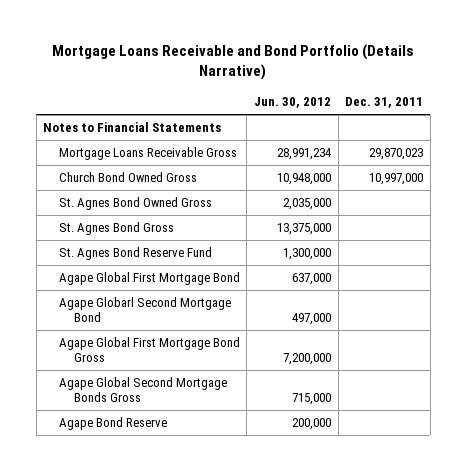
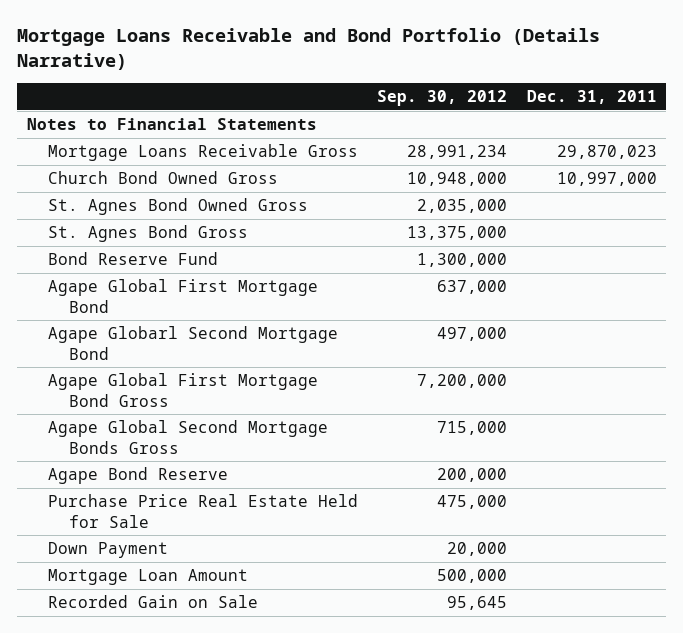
[254,97,332,109] Jun. 30, 2012 -> none
none -> [377,90,508,107] Sep. 30, 2012
[58,247,212,261] St. Agnes Bond Reserve Fund -> [48,252,219,266] Bond Reserve Fund
none -> [48,494,359,528] Purchase Price Real Estate Held for Sale
none -> [48,542,169,559] Down Payment
none -> [48,569,249,586] Mortgage Loan Amount
none -> [48,595,259,609] Recorded Gain on Sale

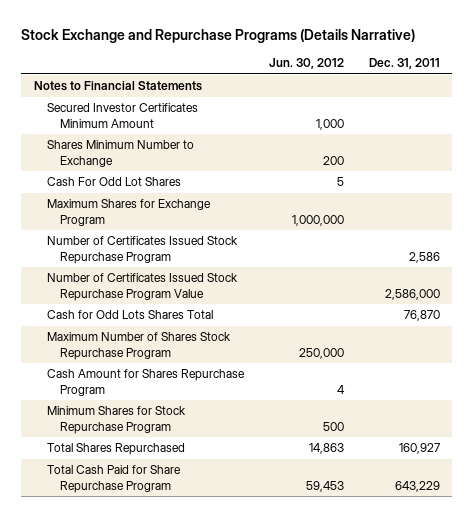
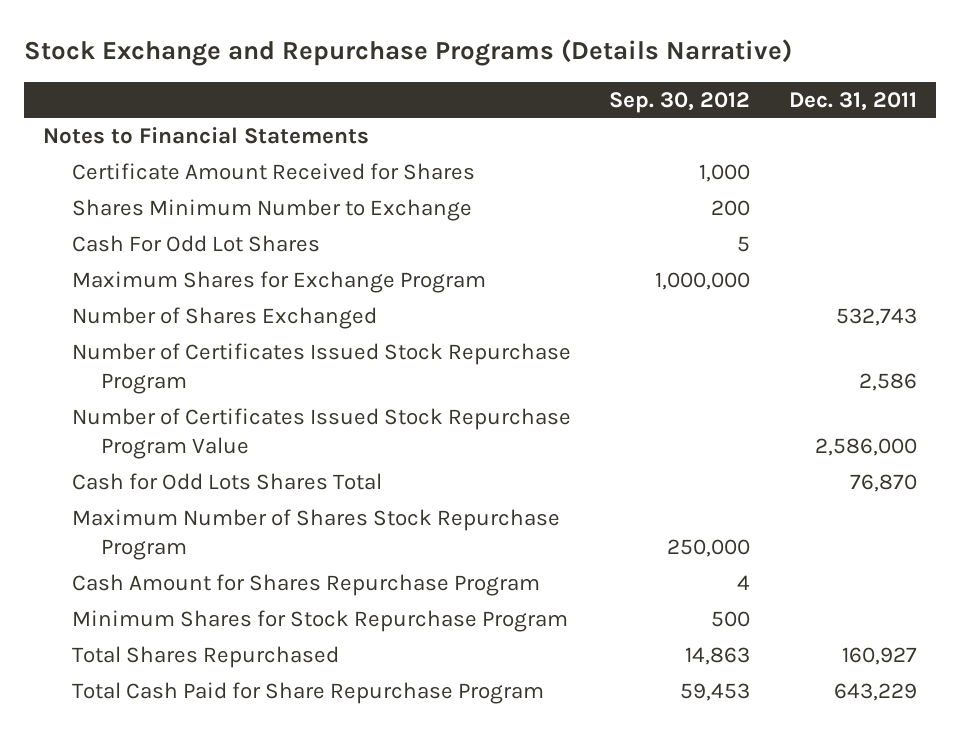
[268,58,344,70] Jun. 30, 2012 -> none
none -> [609,91,751,113] Sep. 30, 2012
[46,103,198,128] Secured Investor Certificates Minimum Amount -> none
none -> [71,162,475,180] Certificate Amount Received for Shares
none -> [71,306,377,329] Number of Shares Exchanged

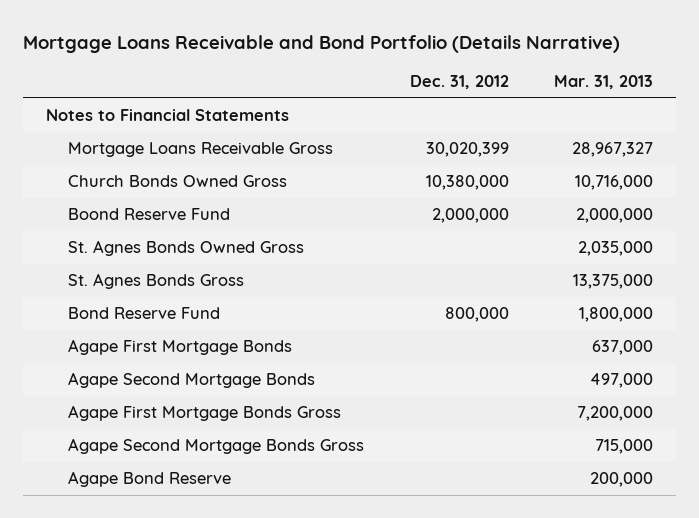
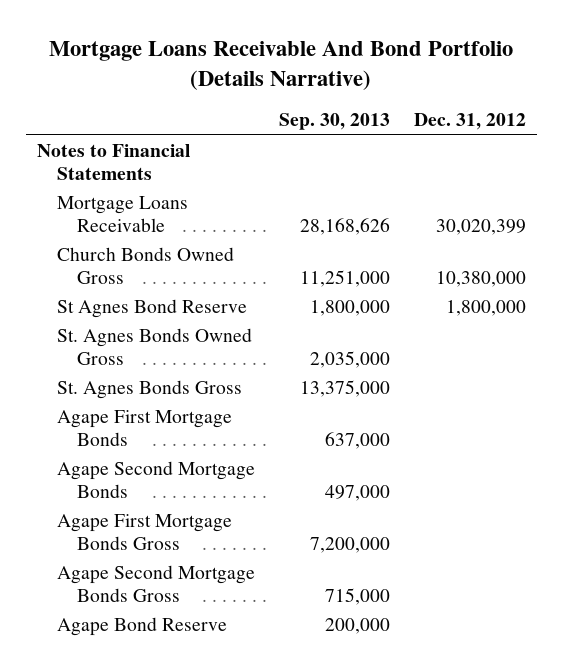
[23,34,621,53] Mortgage Loans Receivable and Bond Portfolio (Details Narrative) -> [49,40,514,91] Mortgage Loans Receivable And Bond Portfolio (Details Narrative)
[553,75,653,90] Mar. 31, 2013 -> none
none -> [278,113,390,131] Sep. 30, 2013
[68,142,334,158] Mortgage Loans Receivable Gross -> [57,195,189,233] Mortgage Loans Receivable
[68,208,231,221] Boond Reserve Fund -> none
none -> [57,298,248,318] St Agnes Bond Reserve
[68,307,221,320] Bond Reserve Fund -> none

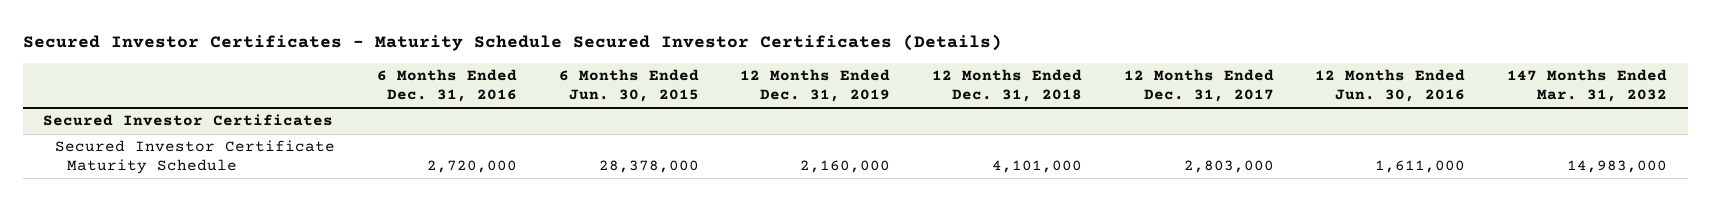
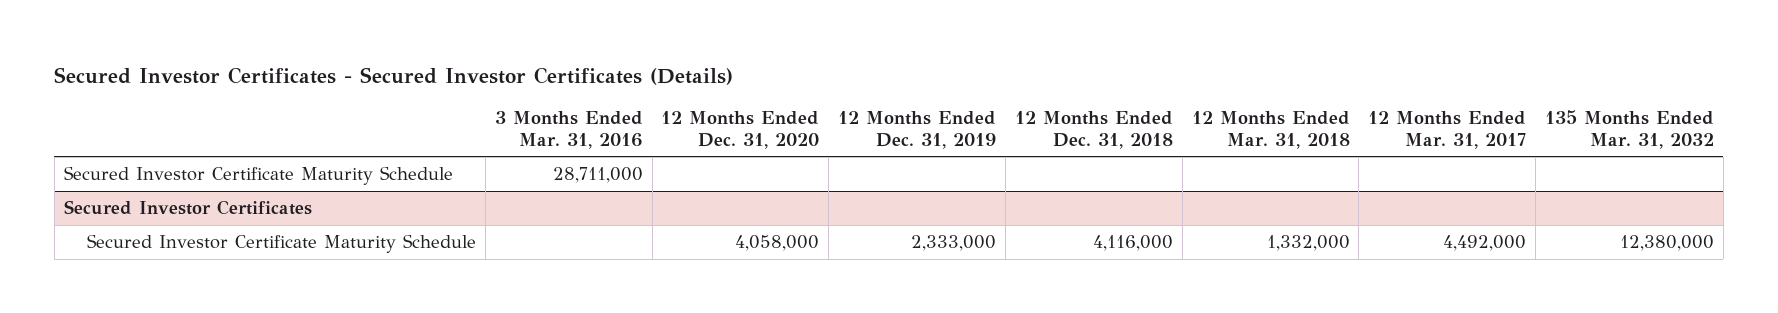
[22,34,1002,52] Secured Investor Certificates - Maturity Schedule Secured Investor Certificates (Details) -> [54,66,734,85] Secured Investor Certificates - Secured Investor Certificates (Details)
[377,69,518,102] 6 Months Ended Dec. 31, 2016 -> none
[558,69,699,102] 6 Months Ended Jun. 30, 2015 -> none
[1123,69,1274,102] 12 Months Ended Dec. 31, 2017 -> none
[1315,69,1466,102] 12 Months Ended Jun. 30, 2016 -> none
[1506,69,1667,102] 147 Months Ended Mar. 31, 2032 -> none
none -> [494,111,643,149] 3 Months Ended Mar. 31, 2016
none -> [661,111,820,149] 12 Months Ended Dec. 31, 2020
none -> [1191,111,1350,149] 12 Months Ended Mar. 31, 2018
none -> [1368,111,1527,149] 12 Months Ended Mar. 31, 2017
none -> [1544,110,1714,149] 135 Months Ended Mar. 31, 2032
none -> [63,166,453,186] Secured Investor Certificate Maturity Schedule
[800,160,891,174] 2,160,000 -> [911,235,997,252] 2,333,000
[991,160,1082,174] 4,101,000 -> [1092,235,1173,252] 4,116,000

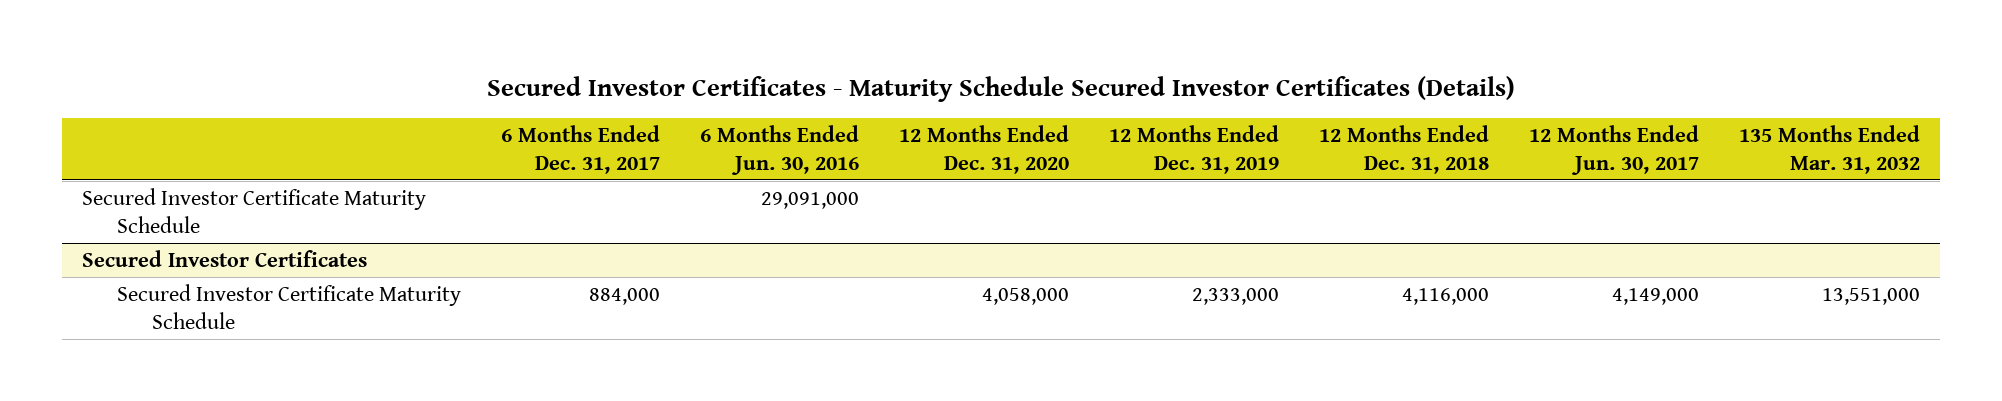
[54,66,734,85] Secured Investor Certificates - Secured Investor Certificates (Details) -> [486,76,1515,103] Secured Investor Certificates - Maturity Schedule Secured Investor Certificates (Details)
[494,111,643,149] 3 Months Ended Mar. 31, 2016 -> none
[1191,111,1350,149] 12 Months Ended Mar. 31, 2018 -> none
[1368,111,1527,149] 12 Months Ended Mar. 31, 2017 -> none
none -> [500,125,660,174] 6 Months Ended Dec. 31, 2017
none -> [699,125,859,175] 6 Months Ended Jun. 30, 2016
none -> [1528,125,1699,175] 12 Months Ended Jun. 30, 2017
[1619,235,1714,252] 12,380,000 -> [1821,287,1920,305] 13,551,000

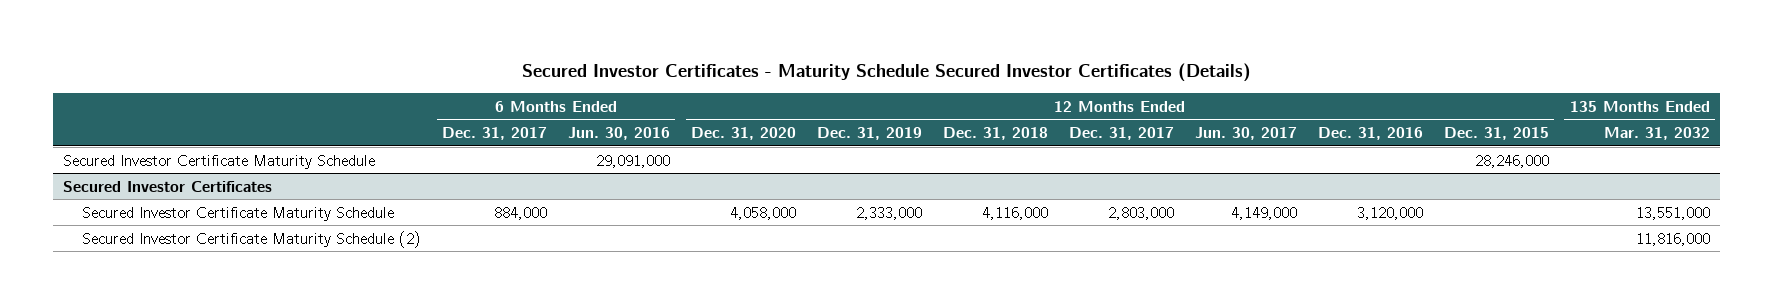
none -> [1068,127,1174,141] Dec. 31, 2017
none -> [1317,127,1423,141] Dec. 31, 2016
none -> [1443,127,1549,141] Dec. 31, 2015
none -> [81,230,421,248] Secured Investor Certificate Maturity Schedule (2)

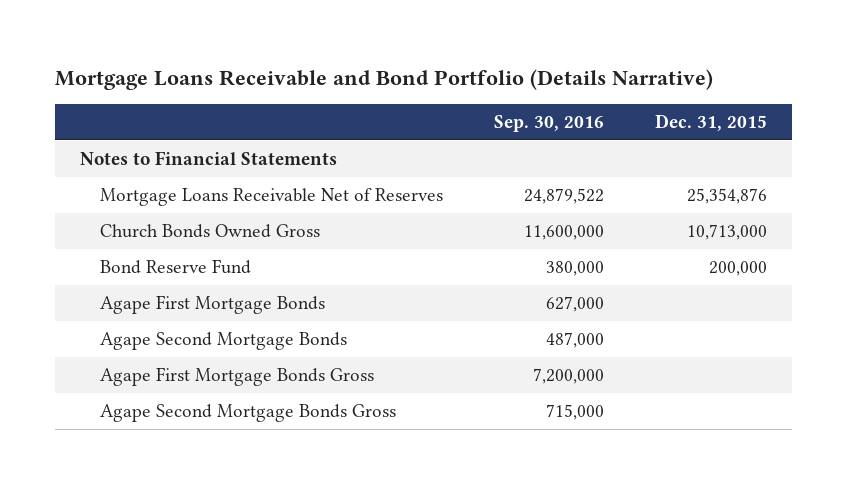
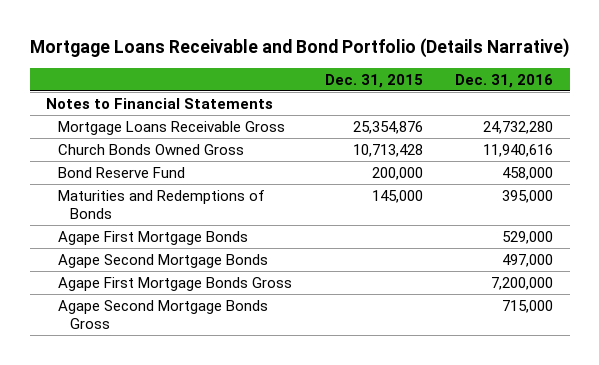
[494,114,605,132] Sep. 30, 2016 -> none
none -> [455,73,554,88] Dec. 31, 2016
[100,188,444,207] Mortgage Loans Receivable Net of Reserves -> [57,120,285,135] Mortgage Loans Receivable Gross
[687,224,768,241] 10,713,000 -> [352,143,423,157] 10,713,428
none -> [57,189,265,220] Maturities and Redemptions of Bonds

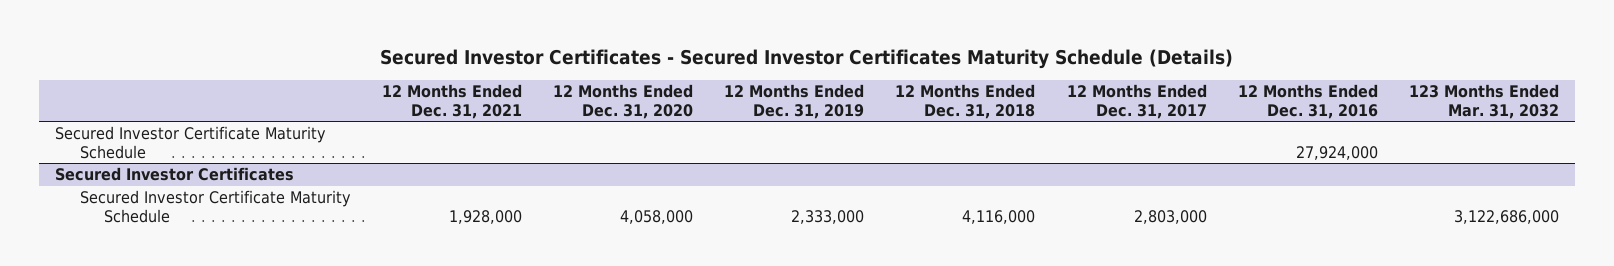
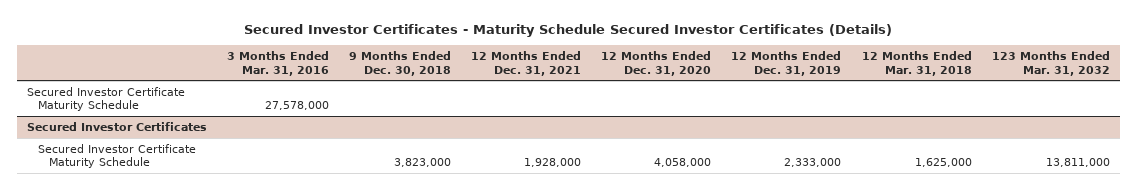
[379,48,1233,69] Secured Investor Certificates - Secured Investor Certificates Maturity Schedule (Details) -> [244,24,893,38] Secured Investor Certificates - Maturity Schedule Secured Investor Certificates (Details)
[895,83,1036,119] 12 Months Ended Dec. 31, 2018 -> none
[1066,83,1207,119] 12 Months Ended Dec. 31, 2017 -> none
[1237,83,1378,119] 12 Months Ended Dec. 31, 2016 -> none
none -> [226,51,329,76] 3 Months Ended Mar. 31, 2016
none -> [349,51,452,76] 9 Months Ended Dec. 30, 2018
none -> [861,51,972,76] 12 Months Ended Mar. 31, 2018
[1454,209,1560,224] 3,122,686,000 -> [1045,158,1110,168] 13,811,000

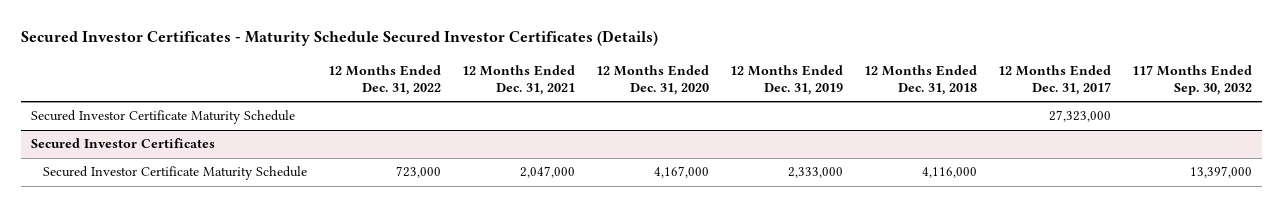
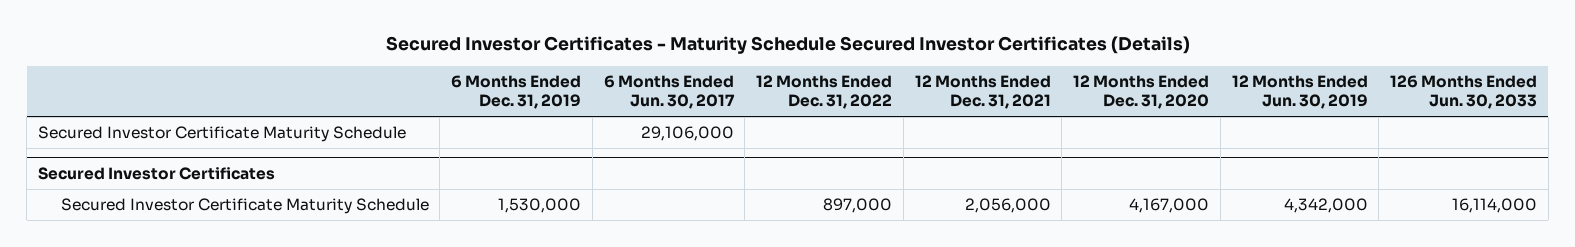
[729,64,843,95] 12 Months Ended Dec. 31, 2019 -> none
[863,64,977,95] 12 Months Ended Dec. 31, 2018 -> none
[997,64,1111,95] 12 Months Ended Dec. 31, 2017 -> none
[1131,64,1252,95] 117 Months Ended Sep. 30, 2032 -> none
none -> [451,74,582,110] 6 Months Ended Dec. 31, 2019
none -> [603,74,735,110] 6 Months Ended Jun. 30, 2017
none -> [1231,74,1368,110] 12 Months Ended Jun. 30, 2019
none -> [1390,74,1538,110] 126 Months Ended Jun. 30, 2033
[396,166,442,179] 723,000 -> [823,197,893,213] 897,000
[520,166,576,179] 2,047,000 -> [964,197,1051,213] 2,056,000

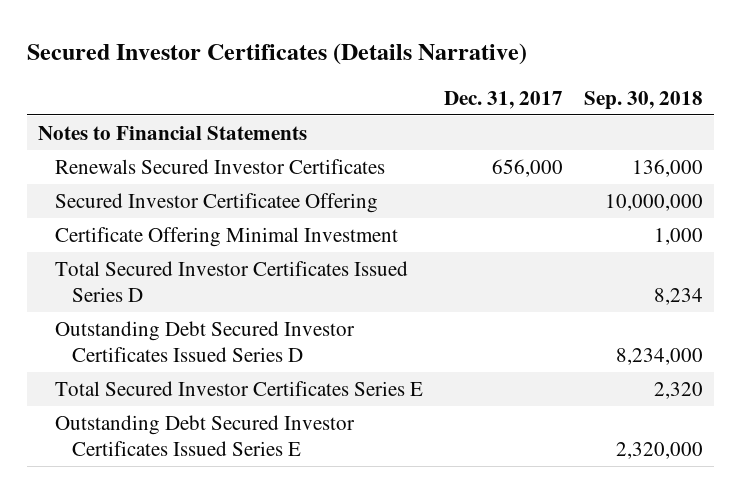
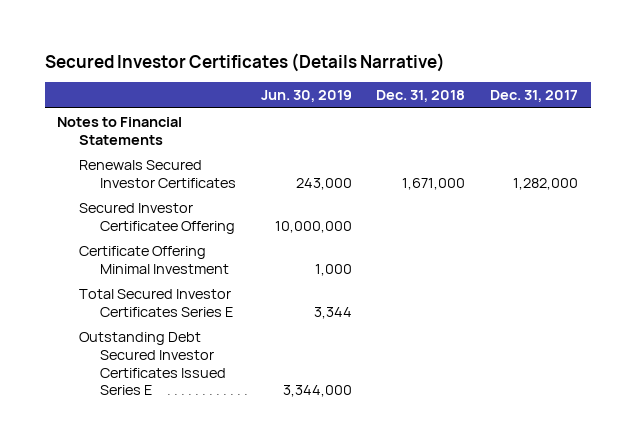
[584,90,704,110] Sep. 30, 2018 -> none
none -> [260,90,352,103] Jun. 30, 2019
none -> [376,90,466,103] Dec. 31, 2018
[491,158,563,177] 656,000 -> [513,177,579,190] 1,282,000
[54,260,408,303] Total Secured Investor Certificates Issued Series D -> none
[54,320,355,363] Outstanding Debt Secured Investor Certificates Issued Series D -> none

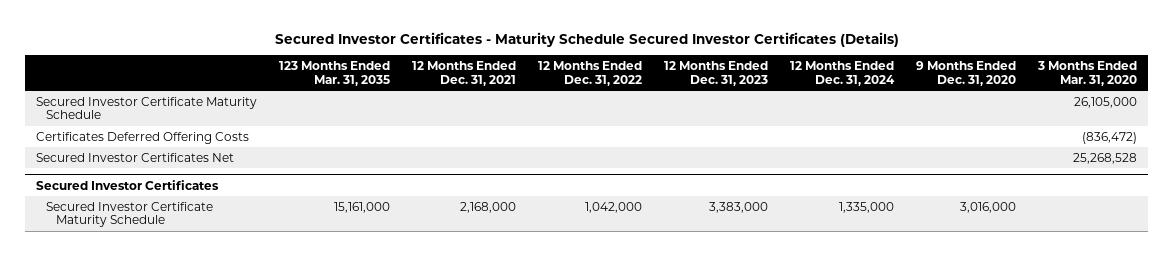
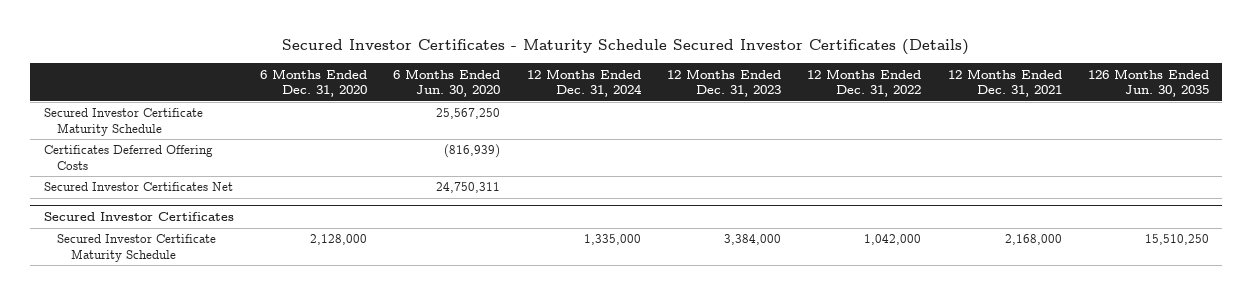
[279,61,391,86] 123 Months Ended Mar. 31, 2035 -> none
[916,61,1017,86] 9 Months Ended Dec. 31, 2020 -> none
[1037,61,1138,86] 3 Months Ended Mar. 31, 2020 -> none
none -> [259,68,367,98] 6 Months Ended Dec. 31, 2020
none -> [393,68,501,98] 6 Months Ended Jun. 30, 2020
none -> [1088,68,1210,98] 126 Months Ended Jun. 30, 2035
[709,201,769,213] 3,383,000 -> [724,234,782,246] 3,384,000

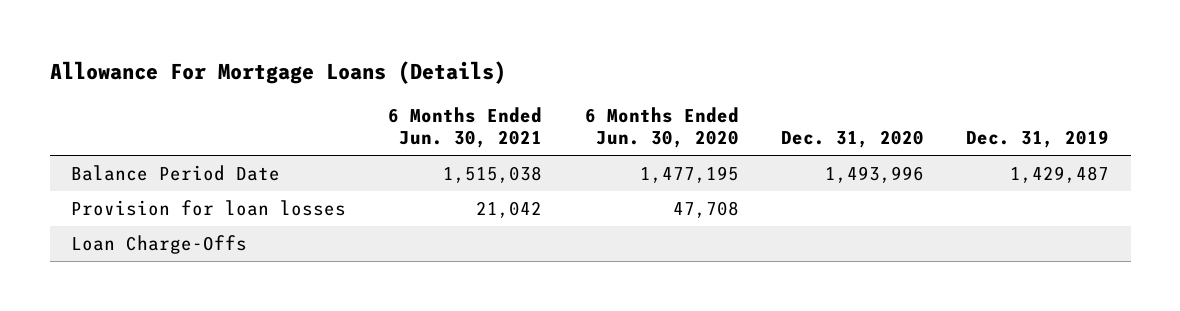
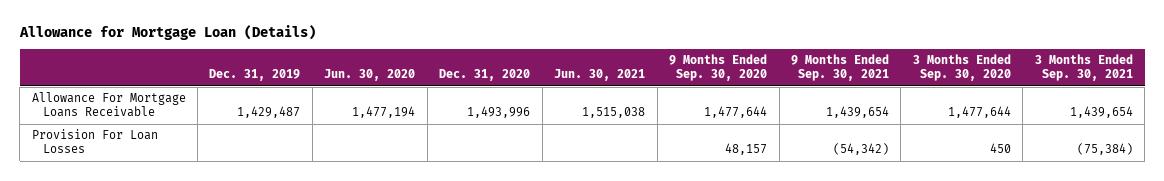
[49,60,506,84] Allowance For Mortgage Loans (Details) -> [18,25,316,41] Allowance for Mortgage Loan (Details)
[388,106,543,148] 6 Months Ended Jun. 30, 2021 -> none
[584,106,739,148] 6 Months Ended Jun. 30, 2020 -> none
none -> [324,69,416,82] Jun. 30, 2020
none -> [554,69,646,82] Jun. 30, 2021
none -> [669,54,768,82] 9 Months Ended Sep. 30, 2020
none -> [790,54,889,82] 9 Months Ended Sep. 30, 2021
none -> [912,54,1011,82] 3 Months Ended Sep. 30, 2020
none -> [1034,54,1133,82] 3 Months Ended Sep. 30, 2021
[70,235,247,255] Loan Charge-Offs -> none
[70,165,280,182] Balance Period Date -> [31,92,186,118] Allowance For Mortgage Loans Receivable
[70,200,346,217] Provision for loan losses -> [31,129,158,154] Provision For Loan Losses

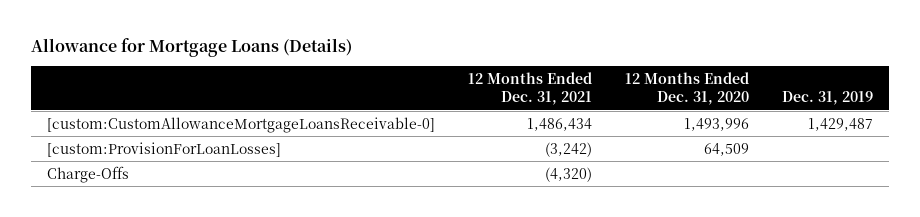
[18,25,316,41] Allowance for Mortgage Loan (Details) -> [30,38,352,58] Allowance for Mortgage Loans (Details)
[324,69,416,82] Jun. 30, 2020 -> none
[439,69,531,82] Dec. 31, 2020 -> none
[554,69,646,82] Jun. 30, 2021 -> none
[669,54,768,82] 9 Months Ended Sep. 30, 2020 -> none
[790,54,889,82] 9 Months Ended Sep. 30, 2021 -> none
[912,54,1011,82] 3 Months Ended Sep. 30, 2020 -> none
[1034,54,1133,82] 3 Months Ended Sep. 30, 2021 -> none
none -> [468,72,593,106] 12 Months Ended Dec. 31, 2021
none -> [625,72,750,106] 12 Months Ended Dec. 31, 2020
[31,92,186,118] Allowance For Mortgage Loans Receivable -> [47,116,436,133] [custom:CustomAllowanceMortgageLoansReceivable-0]
[31,129,158,154] Provision For Loan Losses -> [47,141,282,157] [custom:ProvisionForLoanLosses]
none -> [47,165,130,183] Charge-Offs

